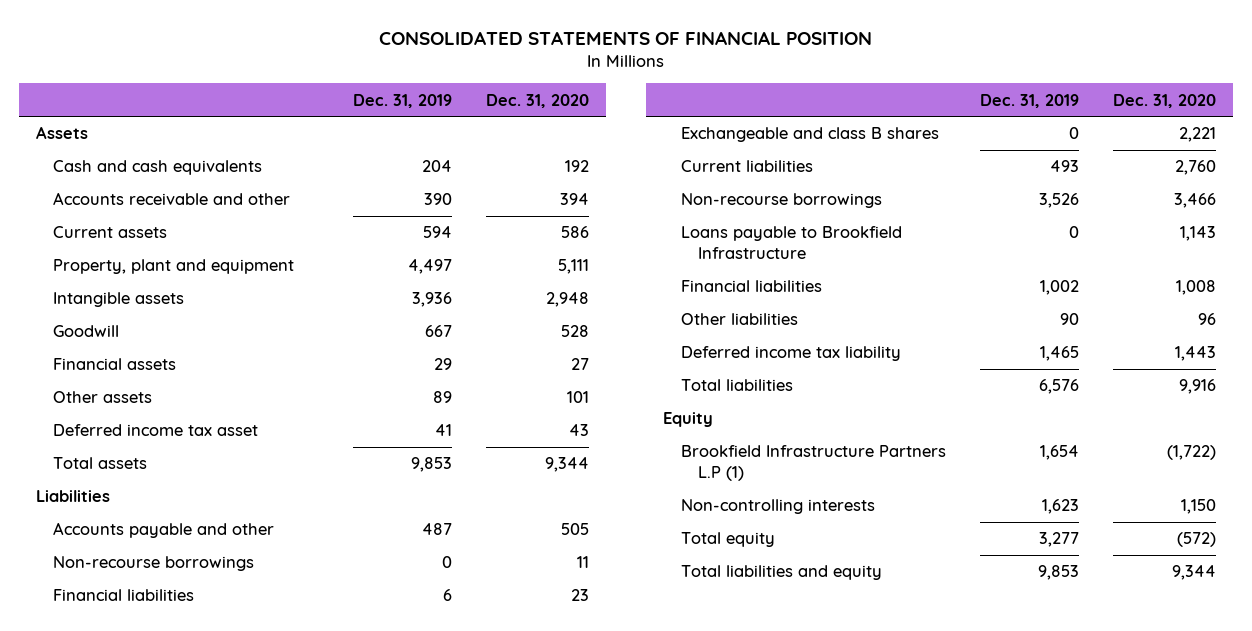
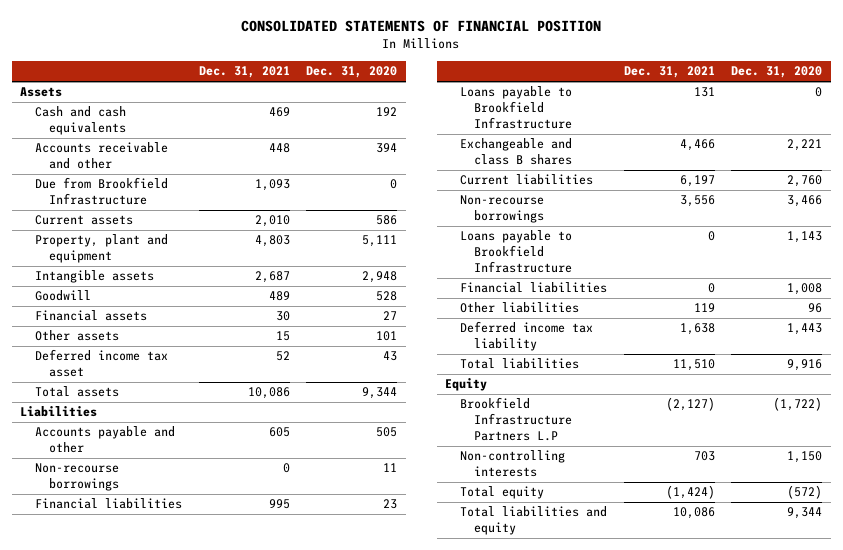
[352,93,452,108] Dec. 31, 2019 -> none
none -> [198,66,290,79] Dec. 31, 2021
none -> [34,177,168,206] Due from Brookfield Infrastructure
none -> [459,86,573,129] Loans payable to Brookfield Infrastructure
[680,445,946,482] Brookfield Infrastructure Partners L.P (1) -> [459,397,573,441] Brookfield Infrastructure Partners L.P

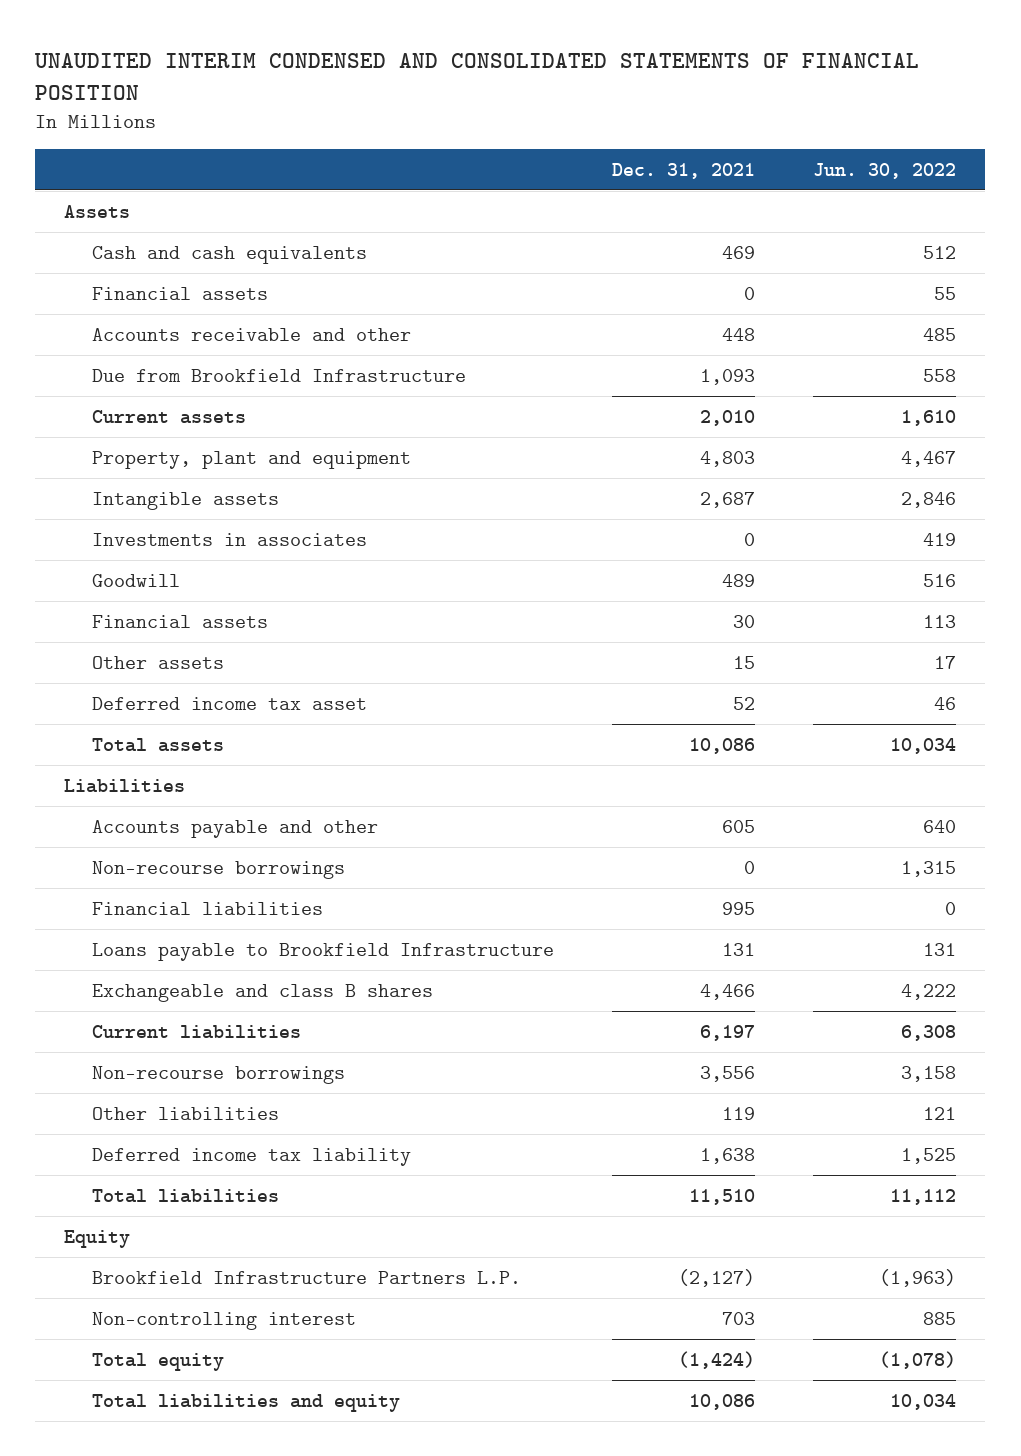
[241,20,602,33] CONSOLIDATED STATEMENTS OF FINANCIAL POSITION -> [34,52,920,101] UNAUDITED INTERIM CONDENSED AND CONSOLIDATED STATEMENTS OF FINANCIAL POSITION
[306,66,398,79] Dec. 31, 2020 -> none
none -> [813,162,957,179] Jun. 30, 2022
none -> [92,286,269,300] Financial assets
none -> [92,532,368,546] Investments in associates
[459,230,573,273] Loans payable to Brookfield Infrastructure -> none
[459,282,607,294] Financial liabilities -> none
[459,397,573,441] Brookfield Infrastructure Partners L.P -> [92,1270,522,1284] Brookfield Infrastructure Partners L.P.
[459,450,565,478] Non-controlling interests -> [92,1311,357,1330] Non-controlling interest

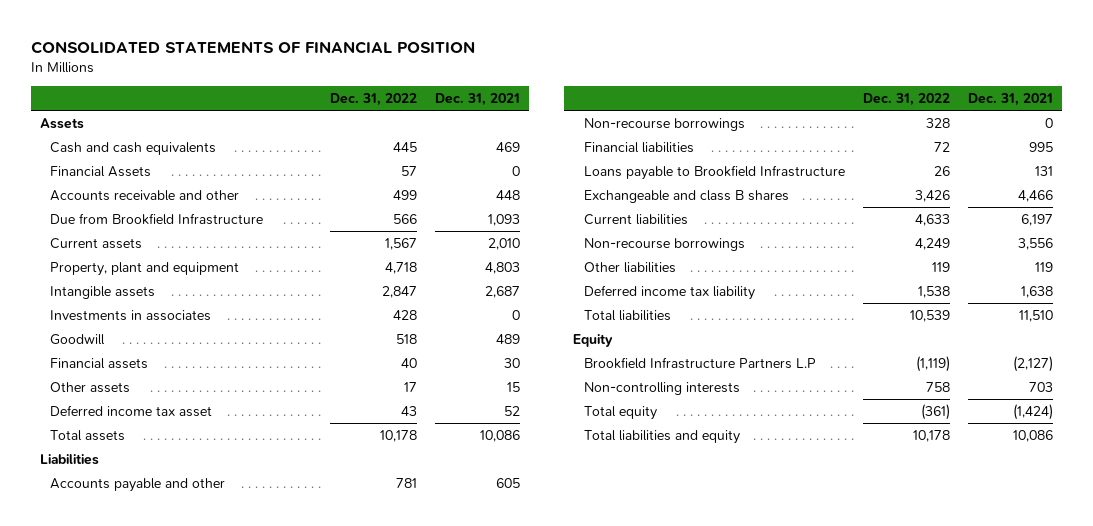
[34,52,920,101] UNAUDITED INTERIM CONDENSED AND CONSOLIDATED STATEMENTS OF FINANCIAL POSITION -> [31,40,476,54] CONSOLIDATED STATEMENTS OF FINANCIAL POSITION
[813,162,957,179] Jun. 30, 2022 -> none
none -> [329,92,417,106] Dec. 31, 2022
[92,286,269,300] Financial assets -> [50,165,152,177] Financial Assets
[92,1270,522,1284] Brookfield Infrastructure Partners L.P. -> [583,356,816,369] Brookfield Infrastructure Partners L.P
[92,1311,357,1330] Non-controlling interest -> [583,381,740,395] Non-controlling interests

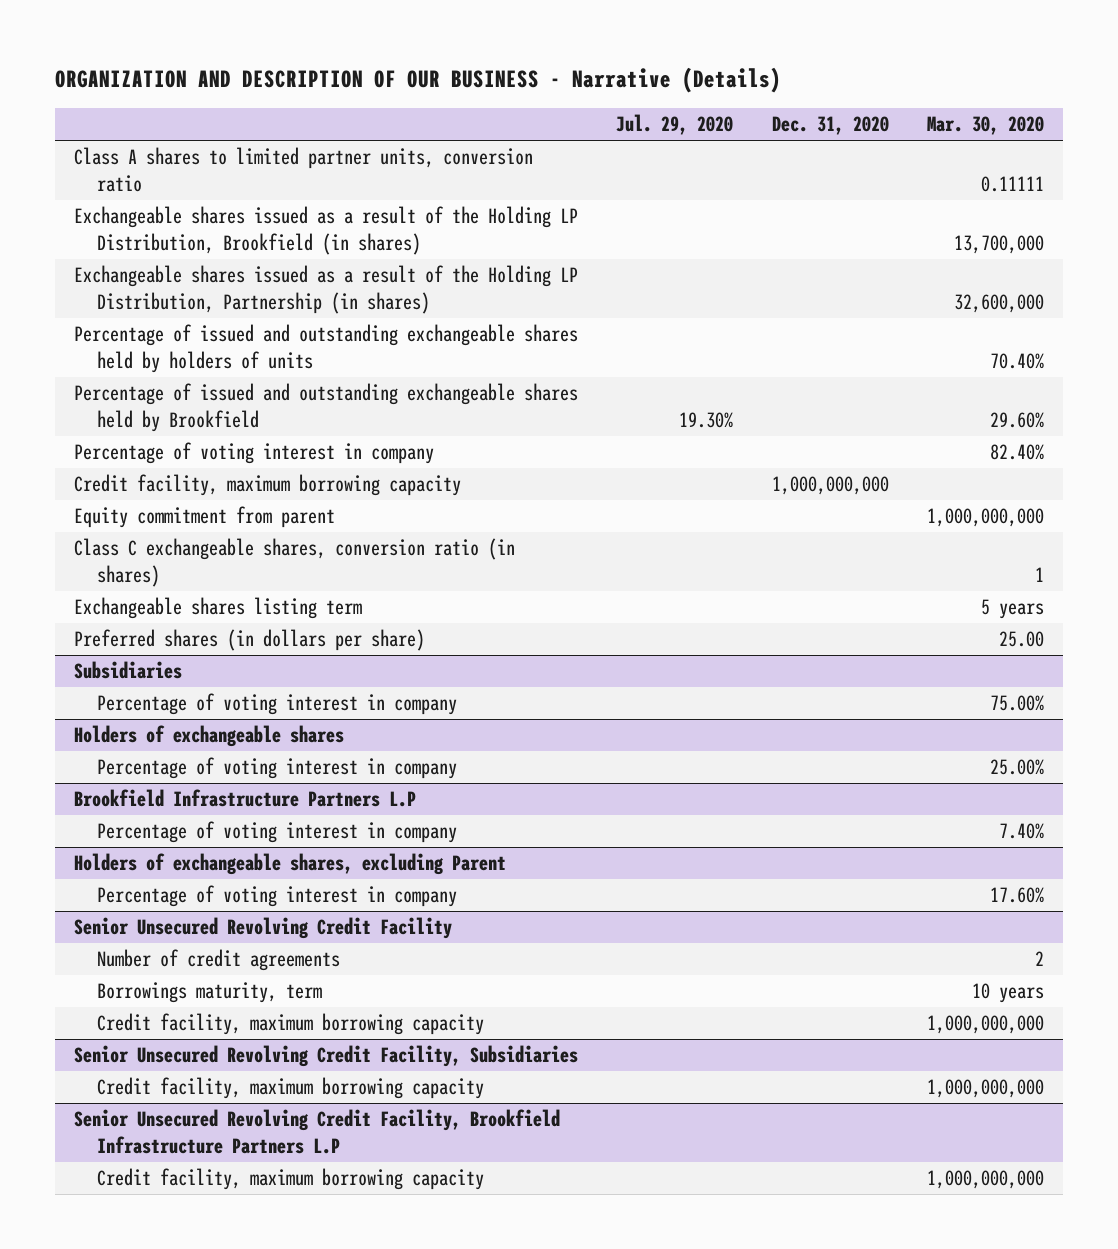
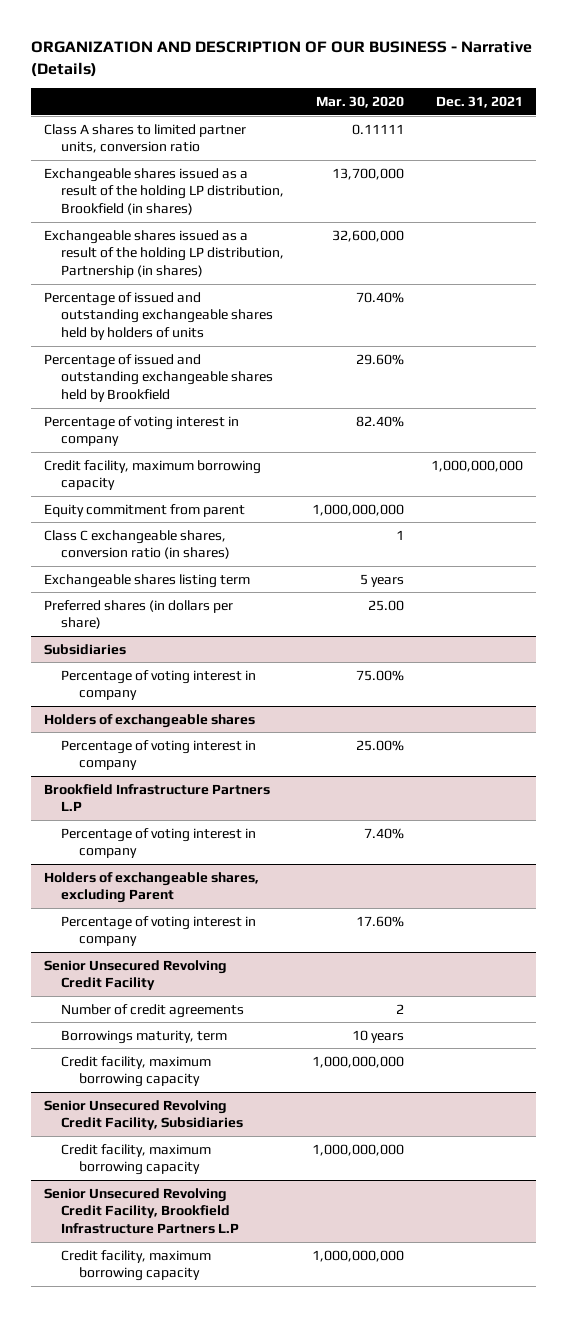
[616,114,734,136] Jul. 29, 2020 -> none
[771,116,889,136] Dec. 31, 2020 -> none
none -> [435,96,523,109] Dec. 31, 2021
[74,206,579,256] Exchangeable shares issued as a result of the Holding LP Distribution, Brookfield (in shares) -> [44,167,285,216] Exchangeable shares issued as a result of the holding LP distribution, Brookfield (in shares)
[74,265,579,315] Exchangeable shares issued as a result of the Holding LP Distribution, Partnership (in shares) -> [44,229,285,279] Exchangeable shares issued as a result of the holding LP distribution, Partnership (in shares)

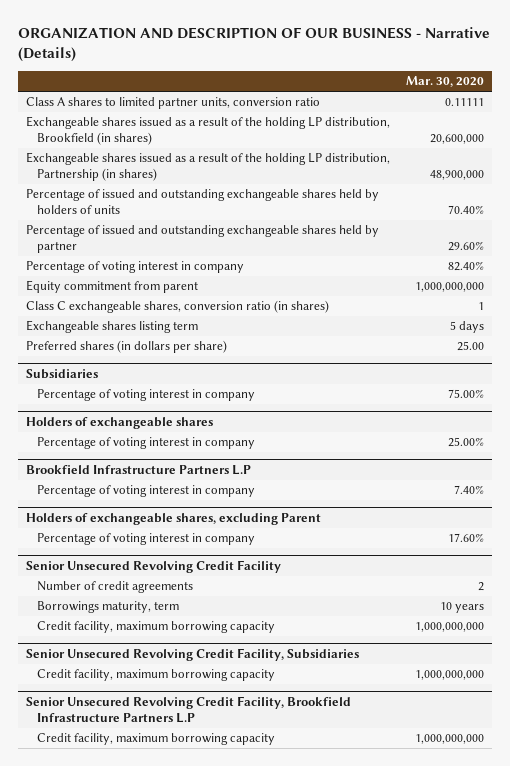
[435,96,523,109] Dec. 31, 2021 -> none
[331,167,404,180] 13,700,000 -> [429,133,484,144] 20,600,000
[331,229,404,242] 32,600,000 -> [429,169,484,180] 48,900,000
[44,353,274,403] Percentage of issued and outstanding exchangeable shares held by Brookfield -> [26,225,380,253] Percentage of issued and outstanding exchangeable shares held by partner
[44,459,262,491] Credit facility, maximum borrowing capacity -> none
[359,573,404,587] 5 years -> [449,321,484,334] 5 days

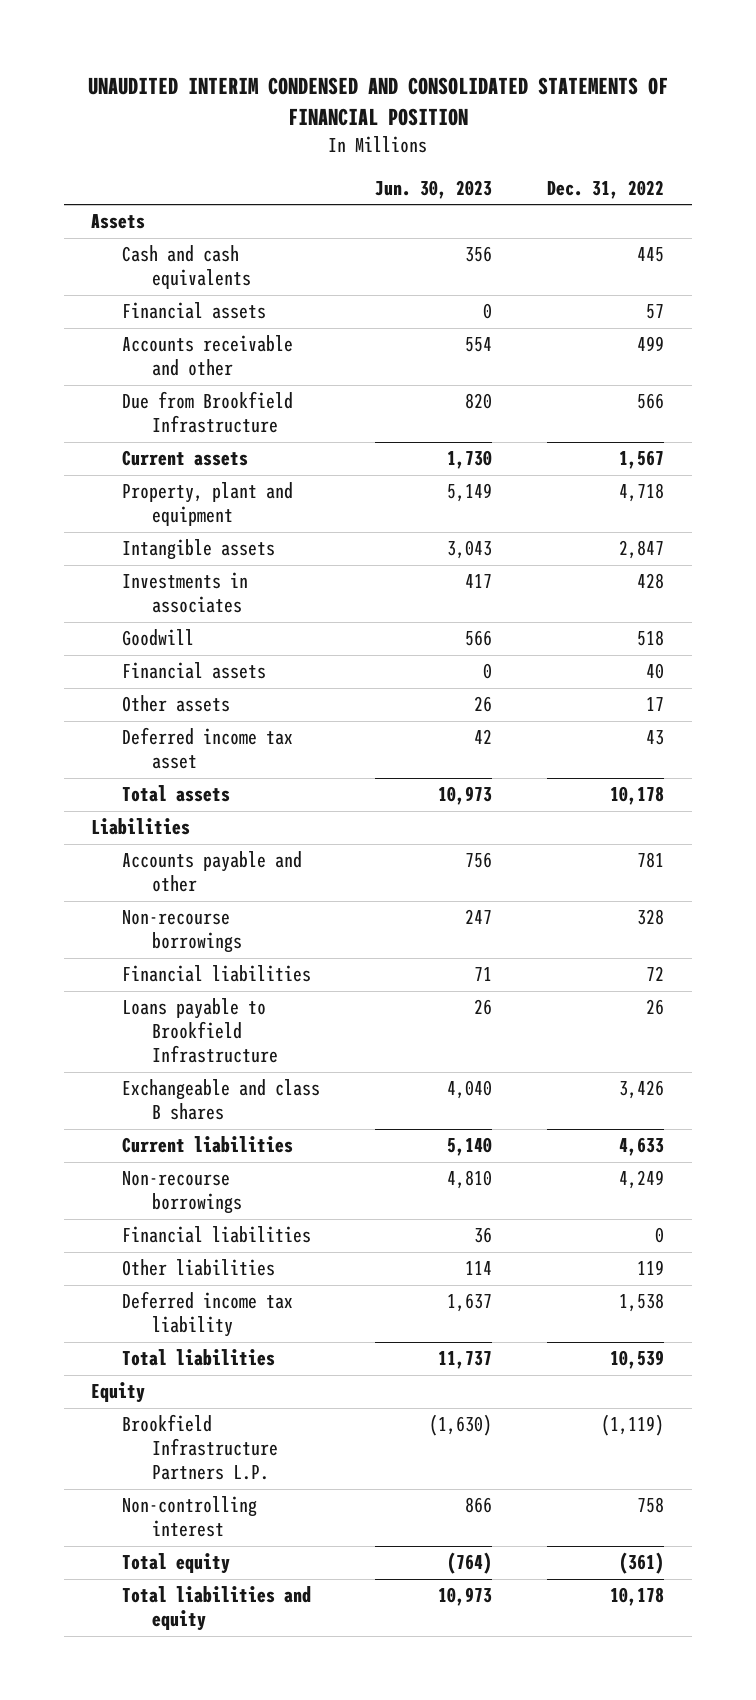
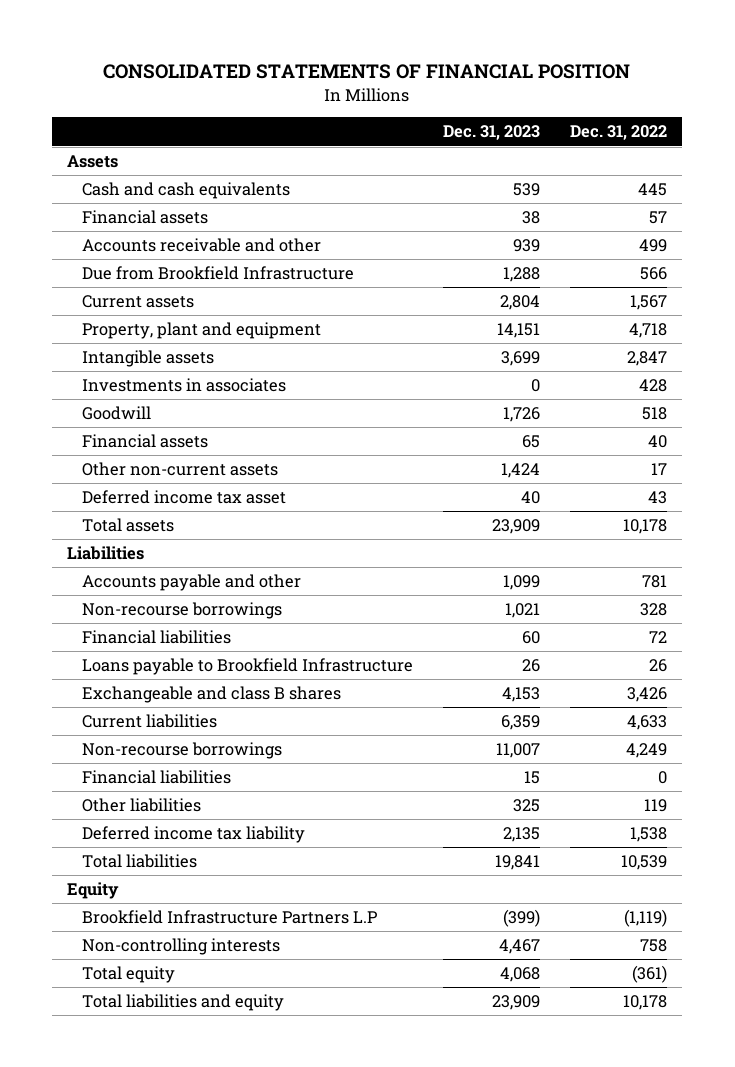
[87,77,668,127] UNAUDITED INTERIM CONDENSED AND CONSOLIDATED STATEMENTS OF FINANCIAL POSITION -> [103,64,631,80] CONSOLIDATED STATEMENTS OF FINANCIAL POSITION
[374,180,492,200] Jun. 30, 2023 -> none
none -> [443,125,541,141] Dec. 31, 2023
[121,695,230,713] Other assets -> [82,462,279,477] Other non-current assets
[121,1414,279,1481] Brookfield Infrastructure Partners L.P. -> [82,910,378,925] Brookfield Infrastructure Partners L.P
[121,1496,257,1538] Non-controlling interest -> [82,938,281,956] Non-controlling interests

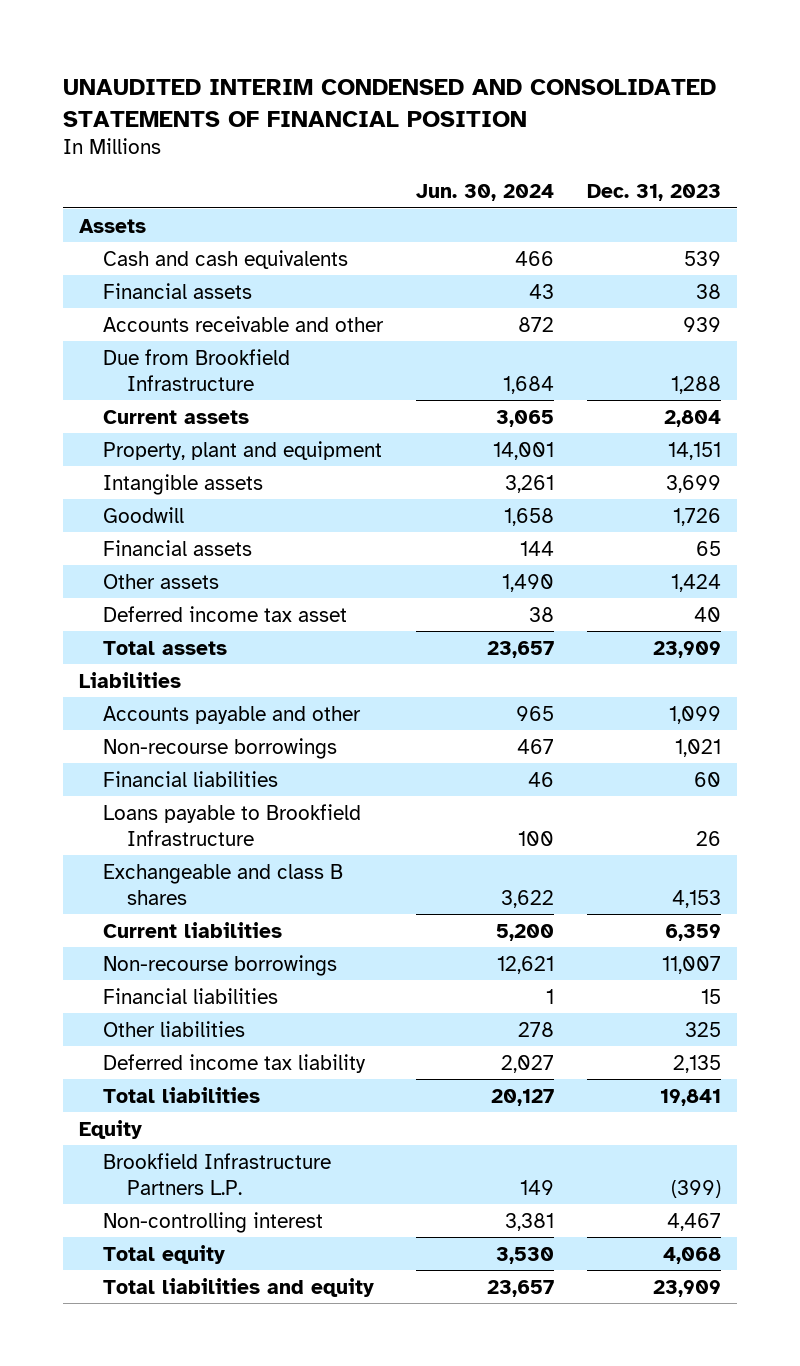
[103,64,631,80] CONSOLIDATED STATEMENTS OF FINANCIAL POSITION -> [62,78,716,127] UNAUDITED INTERIM CONDENSED AND CONSOLIDATED STATEMENTS OF FINANCIAL POSITION
[570,125,668,141] Dec. 31, 2022 -> none
none -> [416,184,555,202] Jun. 30, 2024
[82,378,287,393] Investments in associates -> none
[82,462,279,477] Other non-current assets -> [103,573,220,589] Other assets
[82,910,378,925] Brookfield Infrastructure Partners L.P -> [103,1152,332,1195] Brookfield Infrastructure Partners L.P.
[82,938,281,956] Non-controlling interests -> [103,1211,324,1233] Non-controlling interest

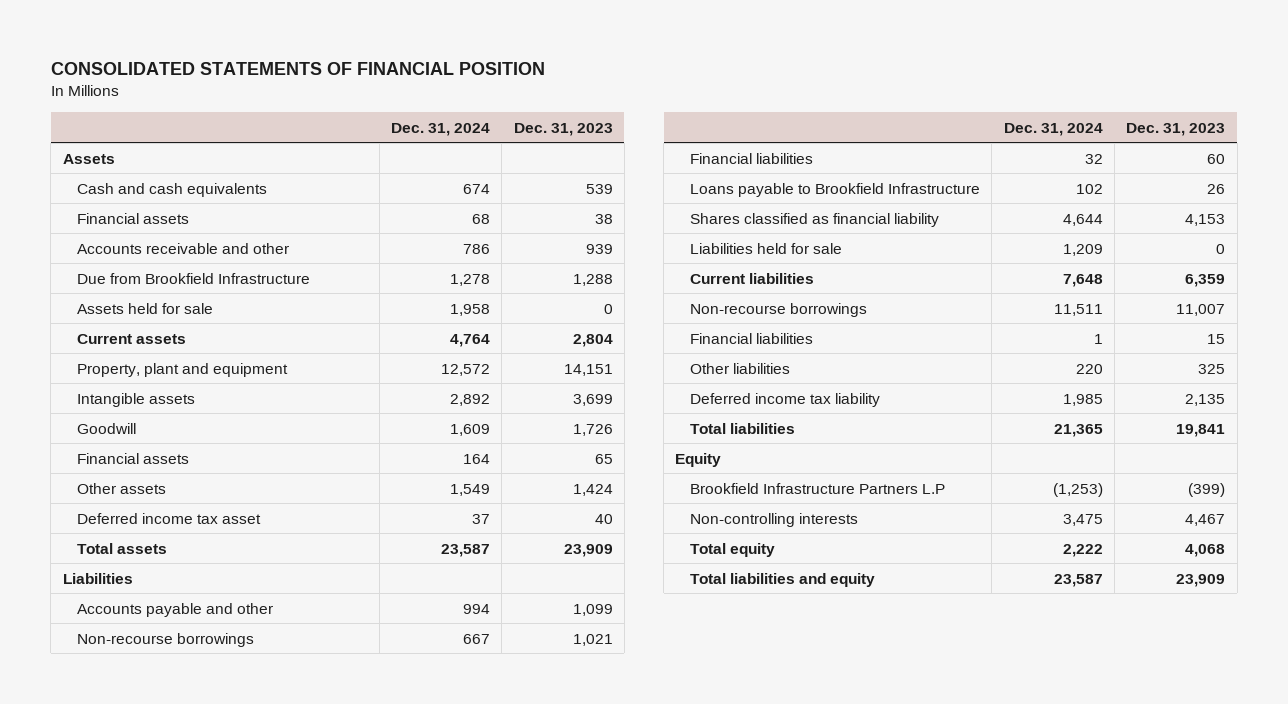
[62,78,716,127] UNAUDITED INTERIM CONDENSED AND CONSOLIDATED STATEMENTS OF FINANCIAL POSITION -> [50,62,545,76] CONSOLIDATED STATEMENTS OF FINANCIAL POSITION
[416,184,555,202] Jun. 30, 2024 -> none
none -> [390,122,490,136] Dec. 31, 2024
none -> [77,302,214,314] Assets held for sale
[103,863,344,905] Exchangeable and class B shares -> [690,212,940,227] Shares classified as financial liability
none -> [690,242,843,254] Liabilities held for sale
[103,1152,332,1195] Brookfield Infrastructure Partners L.P. -> [690,482,946,494] Brookfield Infrastructure Partners L.P
[103,1211,324,1233] Non-controlling interest -> [690,512,859,527] Non-controlling interests

